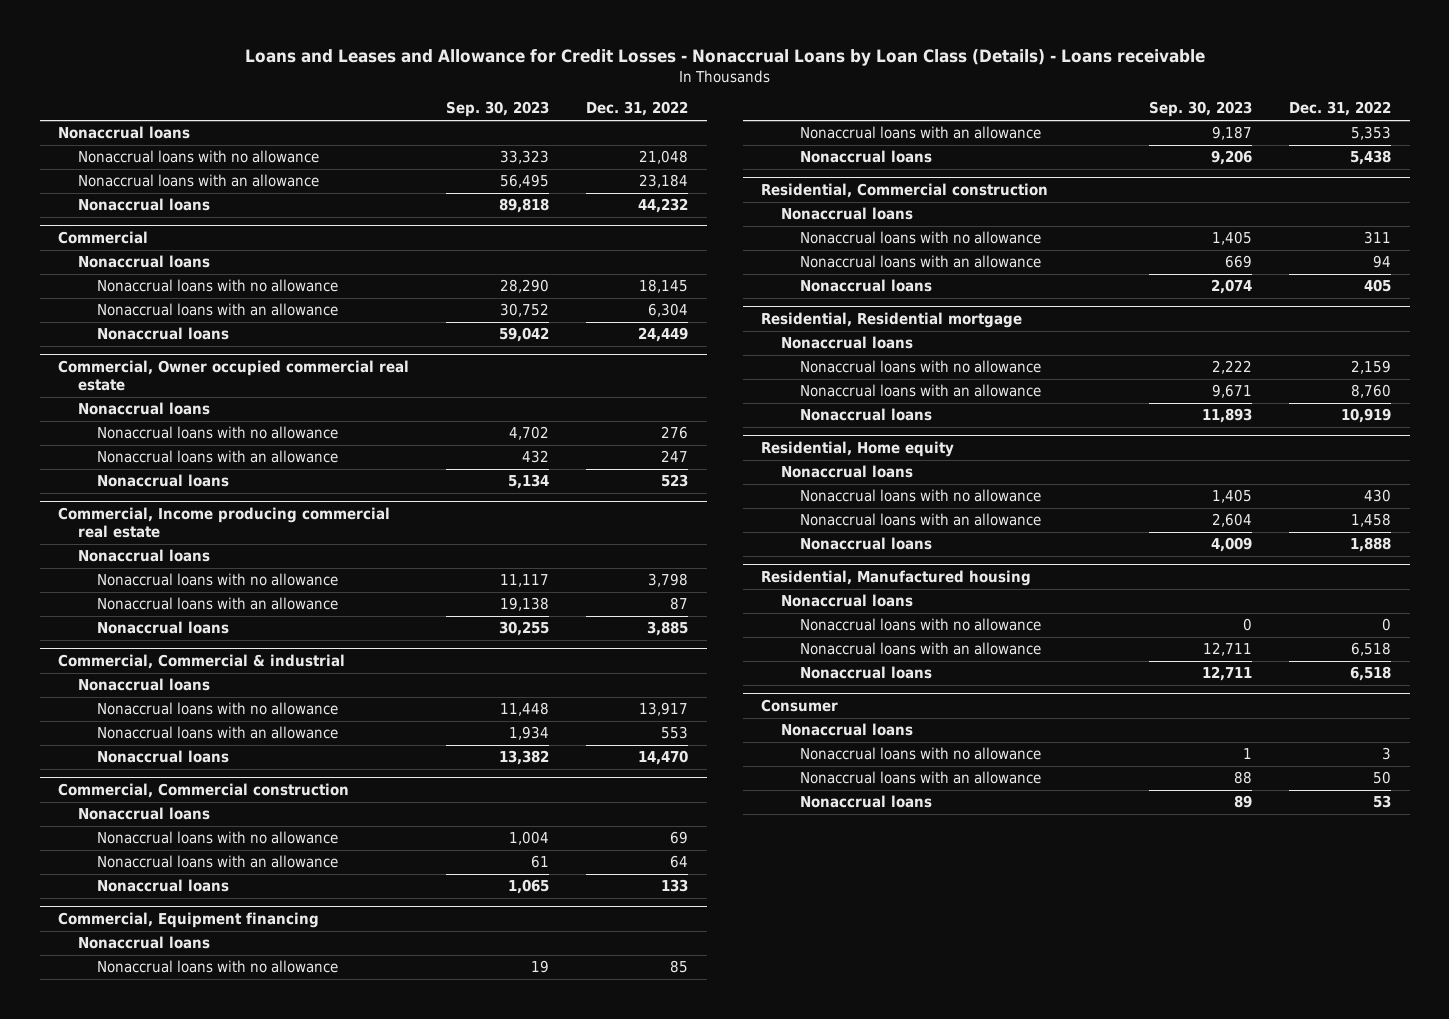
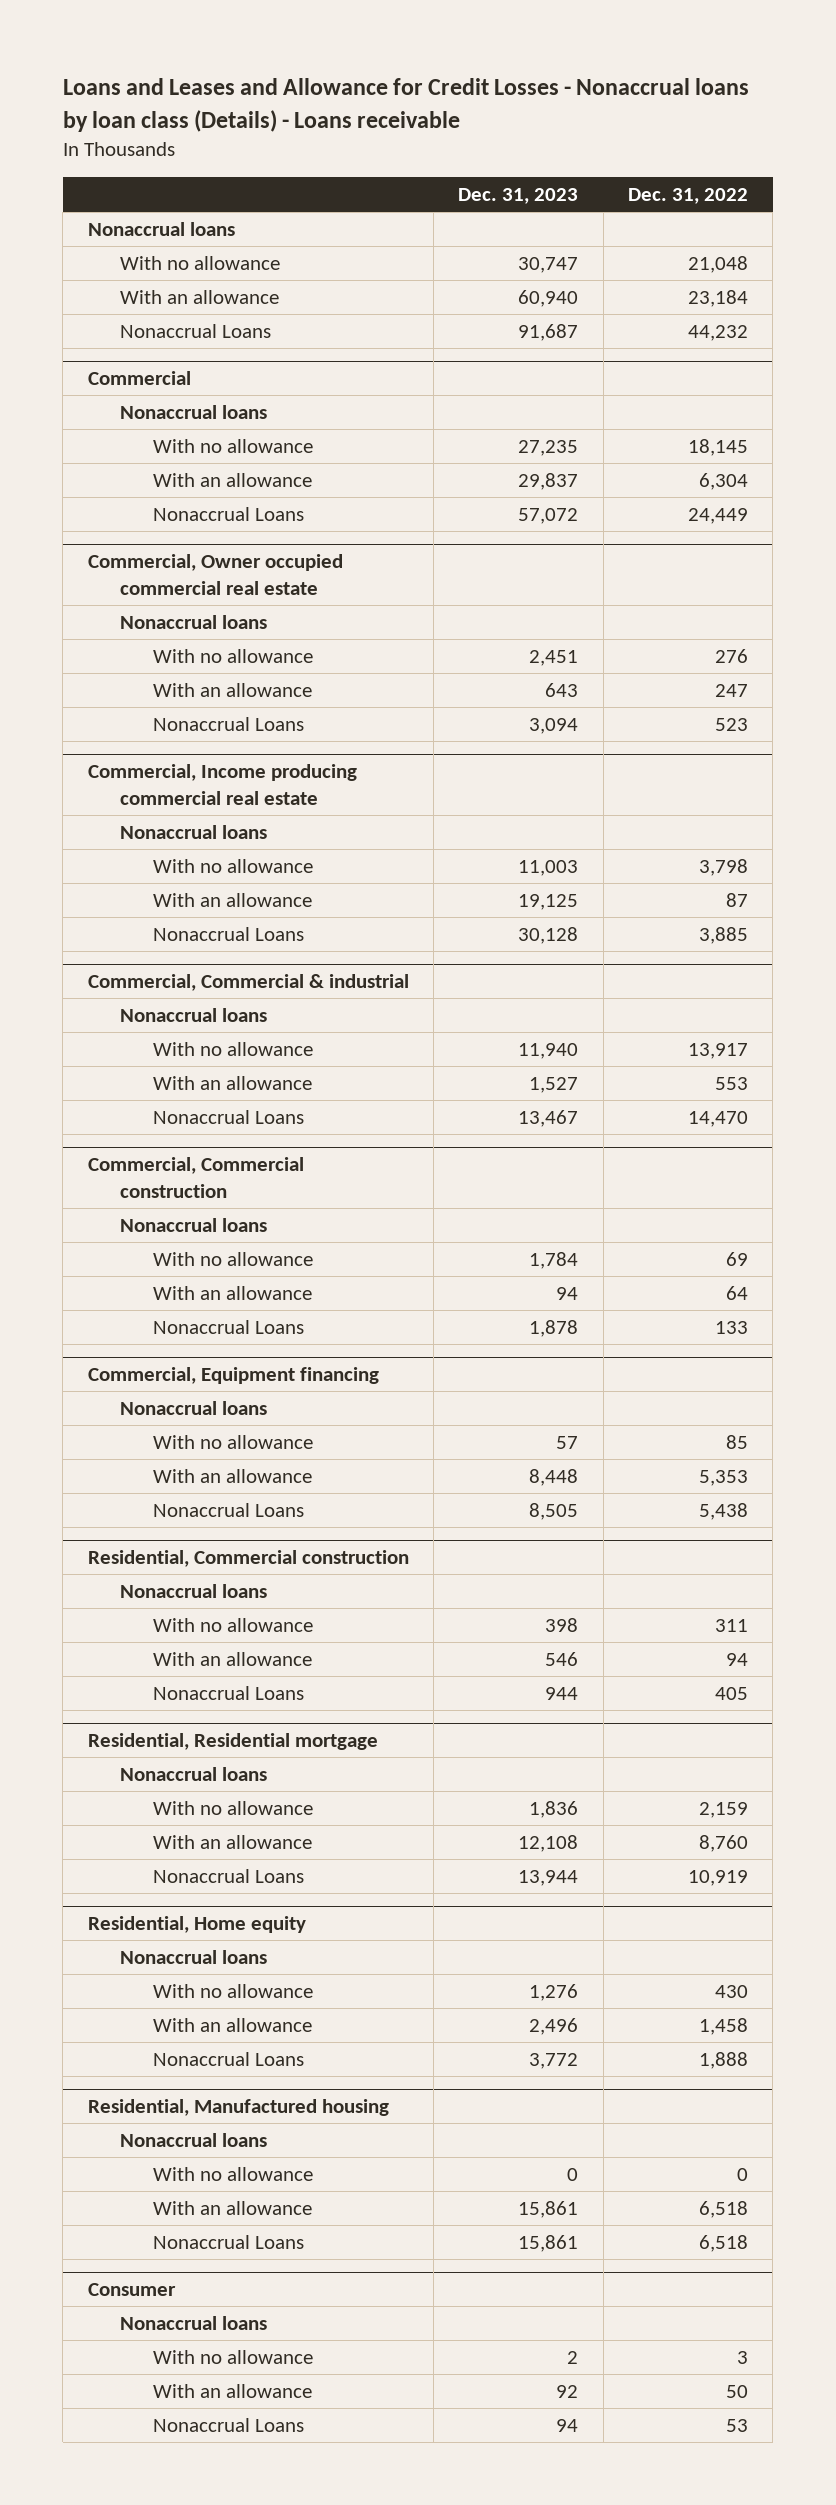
[244,49,1205,67] Loans and Leases and Allowance for Credit Losses - Nonaccrual Loans by Loan Class (Details) - Loans receivable -> [62,78,749,133] Loans and Leases and Allowance for Credit Losses - Nonaccrual loans by loan class (Details) - Loans receivable
[446,101,550,118] Sep. 30, 2023 -> none
none -> [458,188,579,205] Dec. 31, 2023
[77,150,319,164] Nonaccrual loans with no allowance -> [120,255,281,270] With no allowance
[77,174,319,188] Nonaccrual loans with an allowance -> [120,289,280,304] With an allowance
[77,198,210,212] Nonaccrual loans -> [120,323,272,338] Nonaccrual Loans
[96,279,338,293] Nonaccrual loans with no allowance -> [153,438,314,453] With no allowance
[96,303,338,317] Nonaccrual loans with an allowance -> [153,472,313,487] With an allowance
[96,327,229,341] Nonaccrual loans -> [153,506,305,521] Nonaccrual Loans
[96,426,338,440] Nonaccrual loans with no allowance -> [153,648,314,663] With no allowance
[96,450,338,464] Nonaccrual loans with an allowance -> [153,682,313,697] With an allowance
[96,474,229,488] Nonaccrual loans -> [153,716,305,731] Nonaccrual Loans
[96,573,338,587] Nonaccrual loans with no allowance -> [153,858,314,873] With no allowance
[96,597,338,611] Nonaccrual loans with an allowance -> [153,892,313,907] With an allowance
[96,621,229,635] Nonaccrual loans -> [153,926,305,941] Nonaccrual Loans
[96,702,338,716] Nonaccrual loans with no allowance -> [153,1041,314,1056] With no allowance
[96,726,338,740] Nonaccrual loans with an allowance -> [153,1075,313,1090] With an allowance
[96,750,229,764] Nonaccrual loans -> [153,1109,305,1124] Nonaccrual Loans
[96,831,338,845] Nonaccrual loans with no allowance -> [153,1251,314,1266] With no allowance
[96,855,338,869] Nonaccrual loans with an allowance -> [153,1285,313,1300] With an allowance
[96,879,229,893] Nonaccrual loans -> [153,1319,305,1334] Nonaccrual Loans
[96,960,338,974] Nonaccrual loans with no allowance -> [153,1434,314,1449] With no allowance
[799,126,1041,140] Nonaccrual loans with an allowance -> [153,1468,313,1483] With an allowance
[799,150,932,164] Nonaccrual loans -> [153,1502,305,1517] Nonaccrual Loans
[799,231,1041,245] Nonaccrual loans with no allowance -> [153,1617,314,1632] With no allowance
[799,255,1041,269] Nonaccrual loans with an allowance -> [153,1651,313,1666] With an allowance
[799,279,932,293] Nonaccrual loans -> [153,1685,305,1700] Nonaccrual Loans
[799,360,1041,374] Nonaccrual loans with no allowance -> [153,1800,314,1815] With no allowance
[799,384,1041,398] Nonaccrual loans with an allowance -> [153,1834,313,1849] With an allowance
[799,408,932,422] Nonaccrual loans -> [153,1868,305,1883] Nonaccrual Loans
[799,489,1041,503] Nonaccrual loans with no allowance -> [153,1983,314,1998] With no allowance
[799,513,1041,527] Nonaccrual loans with an allowance -> [153,2017,313,2032] With an allowance
[799,537,932,551] Nonaccrual loans -> [153,2051,305,2066] Nonaccrual Loans
[799,618,1041,632] Nonaccrual loans with no allowance -> [153,2166,314,2181] With no allowance
[799,642,1041,656] Nonaccrual loans with an allowance -> [153,2200,313,2215] With an allowance
[799,666,932,680] Nonaccrual loans -> [153,2234,305,2249] Nonaccrual Loans
[799,747,1041,761] Nonaccrual loans with no allowance -> [153,2349,314,2364] With no allowance
[799,771,1041,785] Nonaccrual loans with an allowance -> [153,2383,313,2398] With an allowance
[799,795,932,809] Nonaccrual loans -> [153,2417,305,2432] Nonaccrual Loans

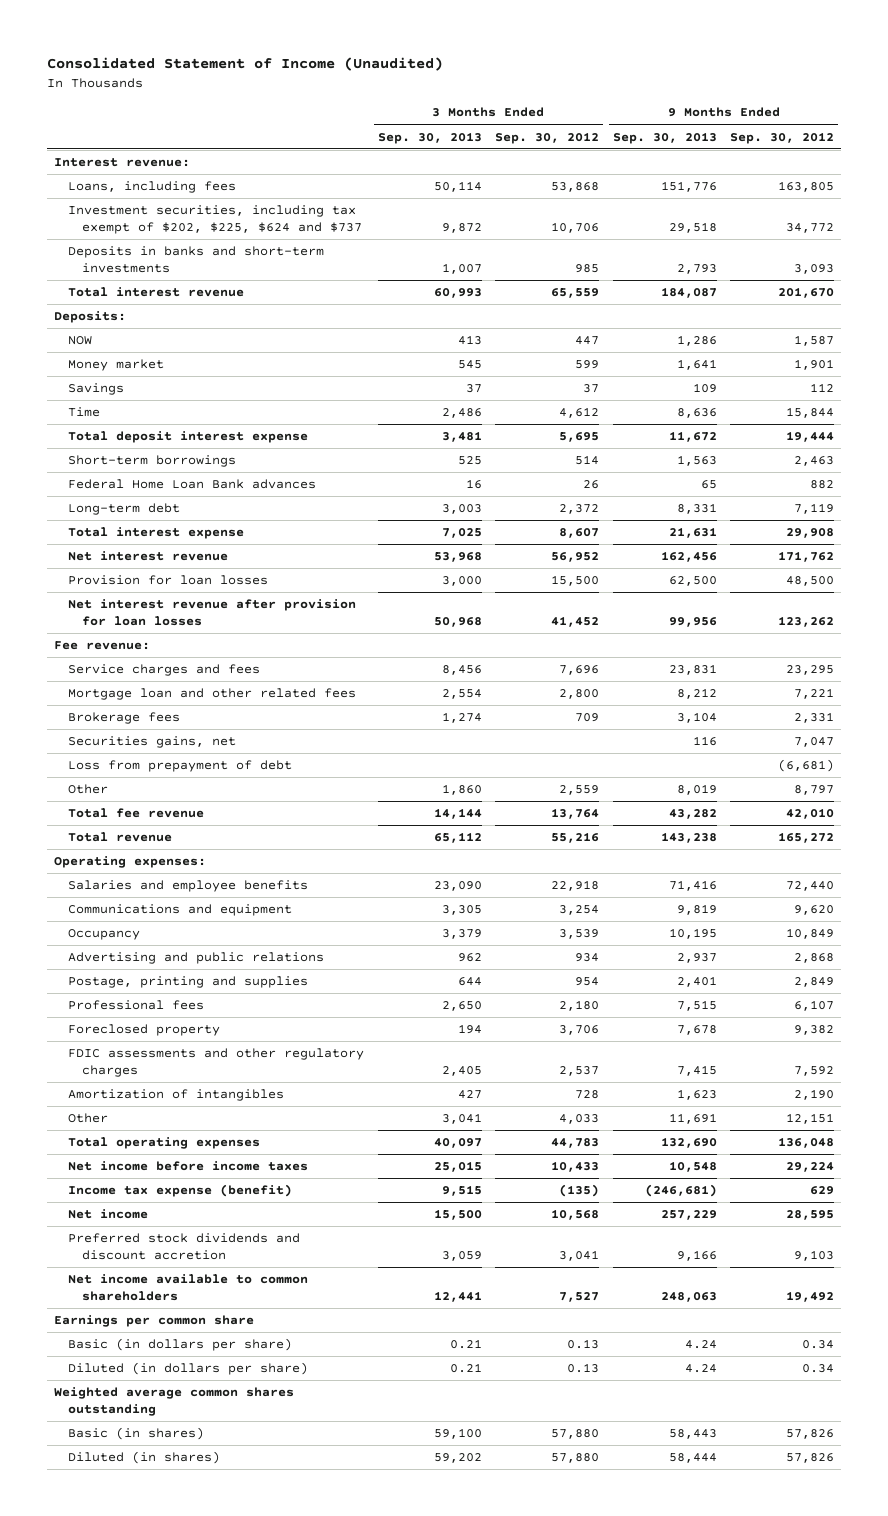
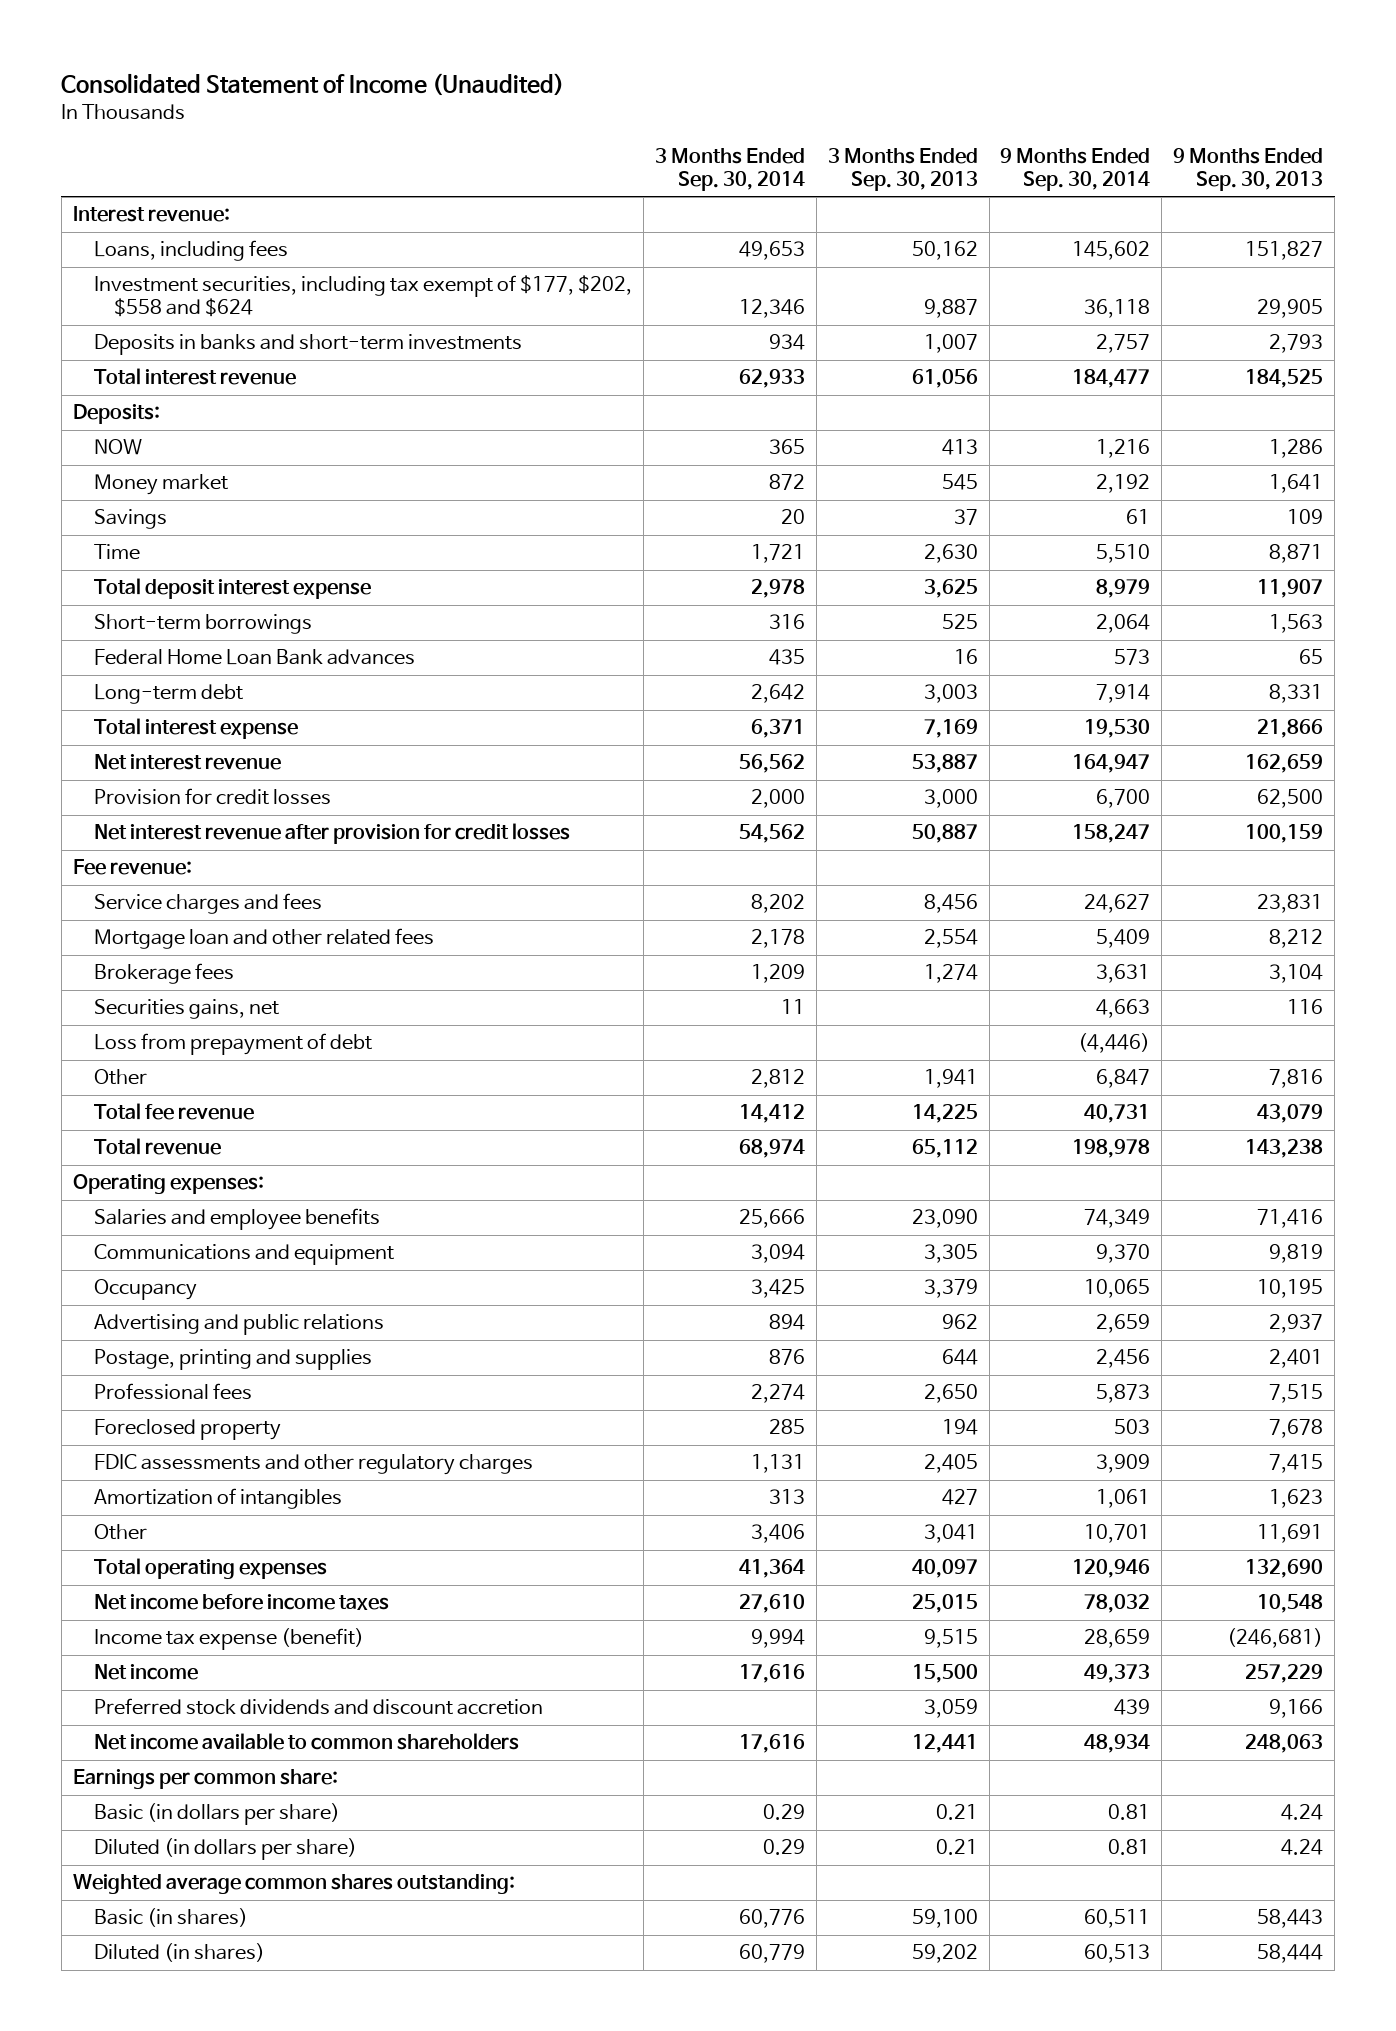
[495,131,600,144] Sep. 30, 2012 -> none
[730,131,835,144] Sep. 30, 2012 -> none
none -> [654,148,805,192] 3 Months Ended Sep. 30, 2014
none -> [1000,148,1151,192] 9 Months Ended Sep. 30, 2014
[433,181,482,193] 50,114 -> [911,241,978,261] 50,162
[660,181,717,193] 151,776 -> [1245,241,1324,261] 151,827
[67,205,362,235] Investment securities, including tax exempt of $202, $225, $624 and $737 -> [93,275,632,318] Investment securities, including tax exempt of $177, $202, $558 and $624
[441,223,482,234] 9,872 -> [923,299,978,319] 9,887
[668,222,717,234] 29,518 -> [1257,299,1324,319] 29,905
[433,288,482,299] 60,993 -> [911,369,978,389] 61,056
[660,287,717,299] 184,087 -> [1245,369,1324,389] 184,525
[441,408,482,419] 2,486 -> [923,544,978,564] 2,630
[676,408,717,419] 8,636 -> [1269,544,1324,564] 8,871
[441,431,482,443] 3,481 -> [923,579,978,599] 3,625
[668,431,717,443] 11,672 -> [1257,579,1324,599] 11,907
[441,528,482,539] 7,025 -> [923,719,978,739] 7,169
[668,527,717,539] 21,631 -> [1257,719,1324,739] 21,866
[433,552,482,563] 53,968 -> [911,754,978,774] 53,887
[660,551,717,563] 162,456 -> [1245,754,1324,774] 162,659
[67,575,268,586] Provision for loan losses -> [93,788,331,806] Provision for credit losses
[67,599,356,627] Net interest revenue after provision for loan losses -> [93,823,570,845] Net interest revenue after provision for credit losses
[433,617,482,628] 50,968 -> [911,824,978,844] 50,887
[668,617,717,628] 99,956 -> [1245,824,1324,844] 100,159
[441,784,482,796] 1,860 -> [923,1069,978,1089] 1,941
[676,784,717,796] 8,019 -> [1269,1069,1324,1089] 7,816
[433,808,482,820] 14,144 -> [911,1104,978,1124] 14,225
[668,809,717,820] 43,282 -> [1257,1104,1324,1124] 43,079
[53,1315,254,1328] Earnings per common share -> [72,1769,338,1790] Earnings per common share:
[53,1387,294,1417] Weighted average common shares outstanding -> [72,1874,515,1895] Weighted average common shares outstanding:

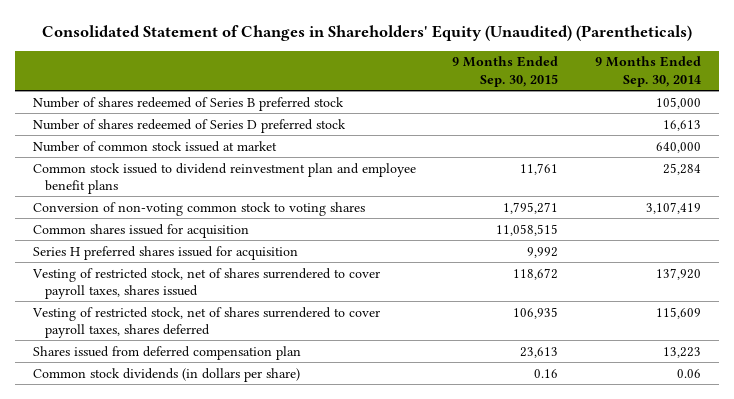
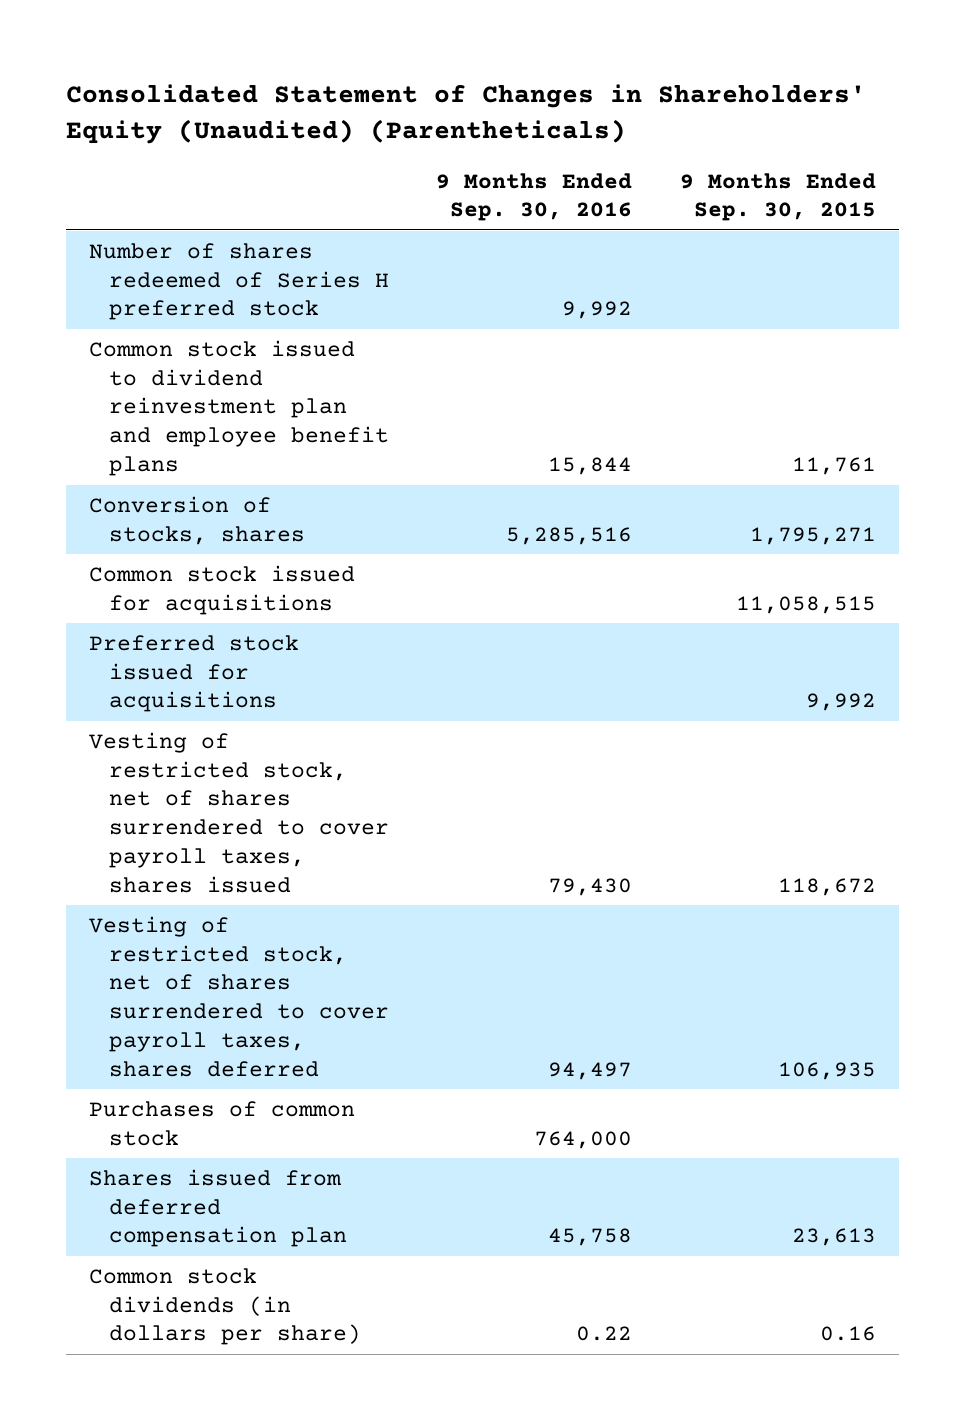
[595,56,702,87] 9 Months Ended Sep. 30, 2014 -> none
none -> [436,172,633,222] 9 Months Ended Sep. 30, 2016
[32,118,346,133] Number of shares redeemed of Series D preferred stock -> none
[32,140,277,152] Number of common stock issued at market -> none
[32,96,344,111] Number of shares redeemed of Series B preferred stock -> [89,242,390,321] Number of shares redeemed of Series H preferred stock
[32,201,365,216] Conversion of non-voting common stock to voting shares -> [89,495,306,545] Conversion of stocks, shares
[32,223,249,238] Common shares issued for acquisition -> [89,564,356,615] Common stock issued for acquisitions
[32,245,298,260] Series H preferred shares issued for acquisition -> [89,634,300,713] Preferred stock issued for acquisitions
none -> [89,1100,356,1146] Purchases of common stock

